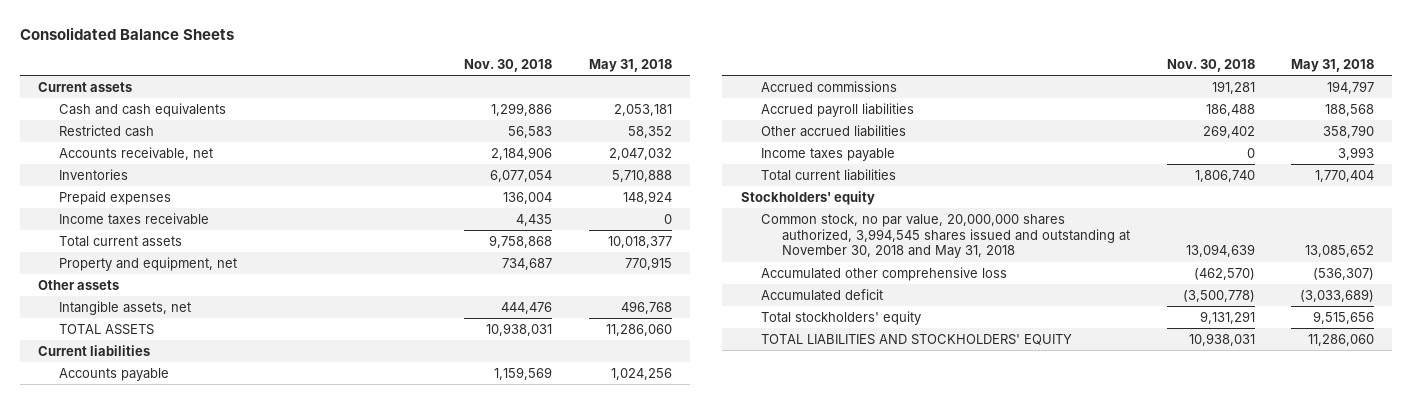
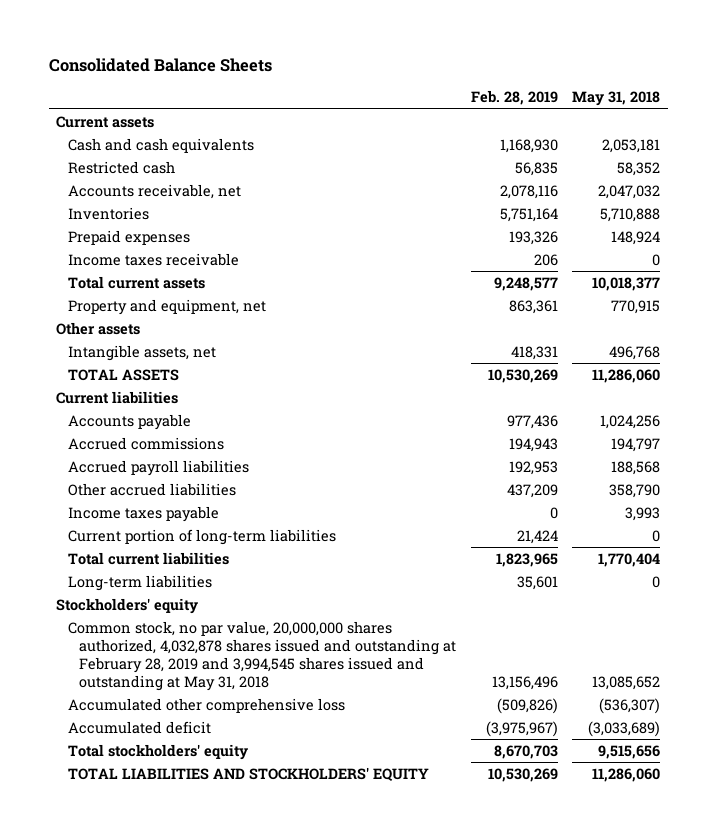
[464,58,553,72] Nov. 30, 2018 -> none
none -> [470,90,558,106] Feb. 28, 2019
none -> [67,528,336,545] Current portion of long-term liabilities
none -> [67,574,212,591] Long-term liabilities
[761,213,1130,259] Common stock, no par value, 20,000,000 shares authorized, 3,994,545 shares issued and outstanding at November 30, 2018 and May 31, 2018 -> [67,620,457,691] Common stock, no par value, 20,000,000 shares authorized, 4,032,878 shares issued and outstanding at February 28, 2019 and 3,994,545 shares issued and outstanding at May 31, 2018

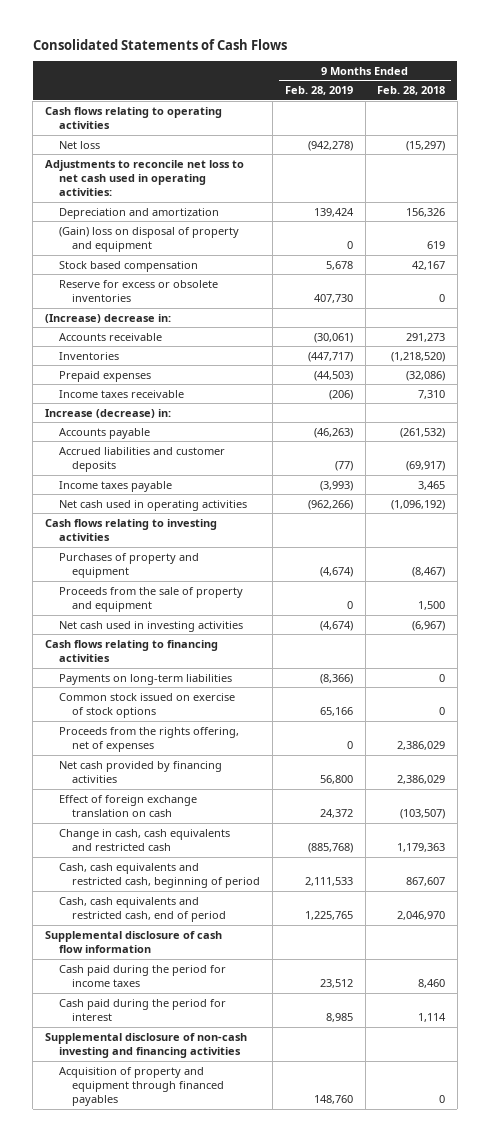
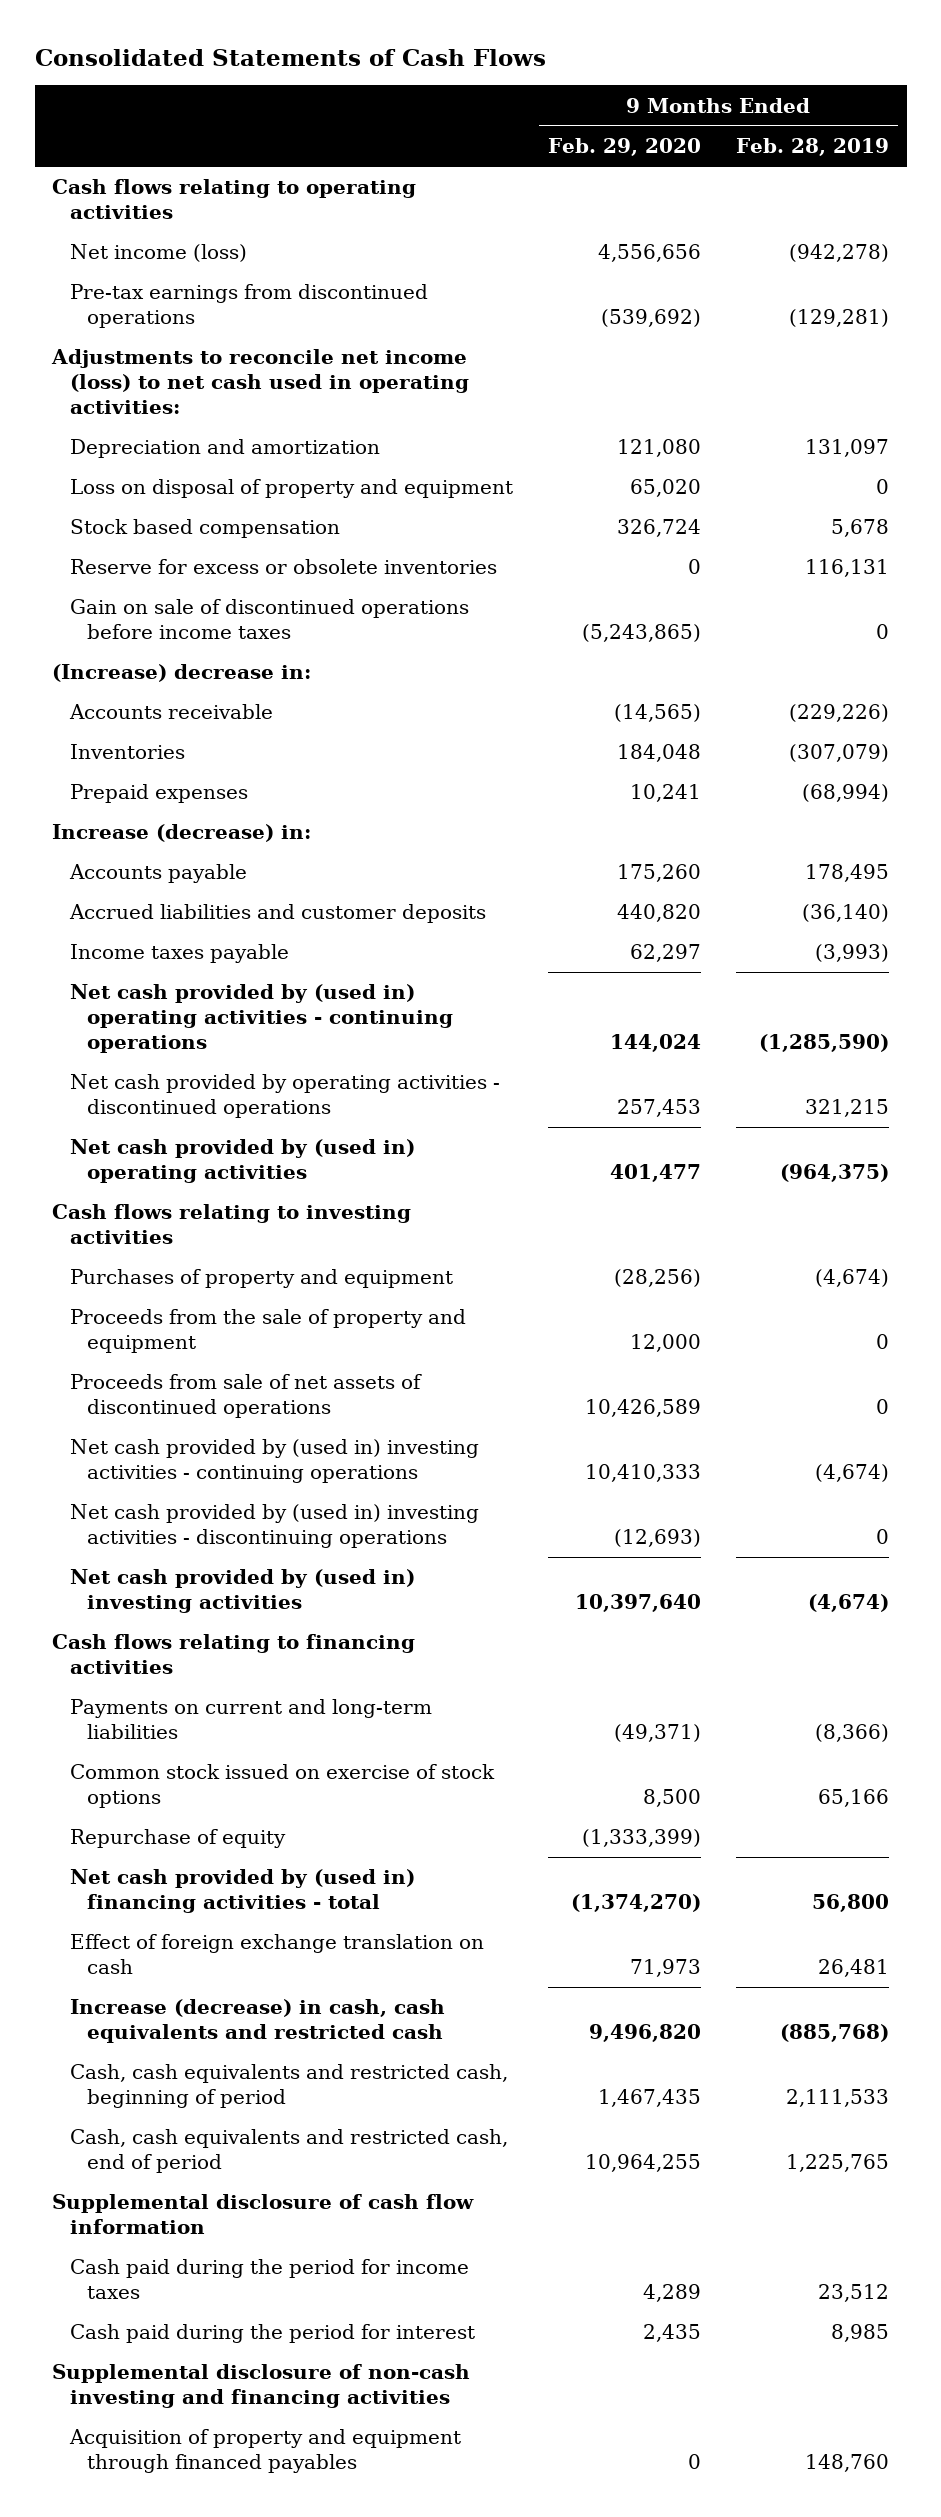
[377,86,446,96] Feb. 28, 2018 -> none
none -> [547,138,701,157] Feb. 29, 2020
[58,140,100,149] Net loss -> [69,244,247,263] Net income (loss)
none -> [69,284,428,329] Pre-tax earnings from discontinued operations
[44,159,244,197] Adjustments to reconcile net loss to net cash used in operating activities: -> [51,349,469,415] Adjustments to reconcile net income (loss) to net cash used in operating activities:
[313,207,354,217] 139,424 -> [805,439,890,458] 131,097
[58,226,239,253] (Gain) loss on disposal of property and equipment -> [69,479,513,499] Loss on disposal of property and equipment
[313,294,353,304] 407,730 -> [805,559,890,578] 116,131
none -> [69,599,469,640] Gain on sale of discontinued operations before income taxes
[58,389,184,398] Income taxes receivable -> none
[313,332,353,343] (30,061) -> [789,704,890,723] (229,226)
[307,351,353,362] (447,717) -> [789,744,890,763] (307,079)
[313,370,353,381] (44,503) -> [802,784,890,803] (68,994)
[313,427,353,438] (46,263) -> [805,864,890,883] 178,495
[334,461,353,472] (77) -> [802,904,890,923] (36,140)
none -> [69,984,453,1054] Net cash provided by (used in) operating activities - continuing operations
none -> [69,1074,500,1119] Net cash provided by operating activities - discontinued operations
[58,499,247,511] Net cash used in operating activities -> [69,1139,415,1184] Net cash provided by (used in) operating activities
[307,499,353,510] (962,266) -> [780,1164,890,1183] (964,375)
none -> [69,1374,422,1419] Proceeds from sale of net assets of discontinued operations
none -> [69,1439,479,1484] Net cash provided by (used in) investing activities - continuing operations
none -> [69,1504,479,1549] Net cash provided by (used in) investing activities - discontinuing operations
[58,620,243,632] Net cash used in investing activities -> [69,1569,415,1614] Net cash provided by (used in) investing activities
[58,673,232,685] Payments on long-term liabilities -> [69,1699,432,1740] Payments on current and long-term liabilities
[58,726,239,753] Proceeds from the rights offering, net of expenses -> none
none -> [69,1829,286,1849] Repurchase of equity
[58,760,222,784] Net cash provided by financing activities -> [69,1869,415,1914] Net cash provided by (used in) financing activities - total
[319,809,353,819] 24,372 -> [818,1959,890,1978] 26,481
[58,828,230,852] Change in cash, cash equivalents and restricted cash -> [69,1999,445,2044] Increase (decrease) in cash, cash equivalents and restricted cash

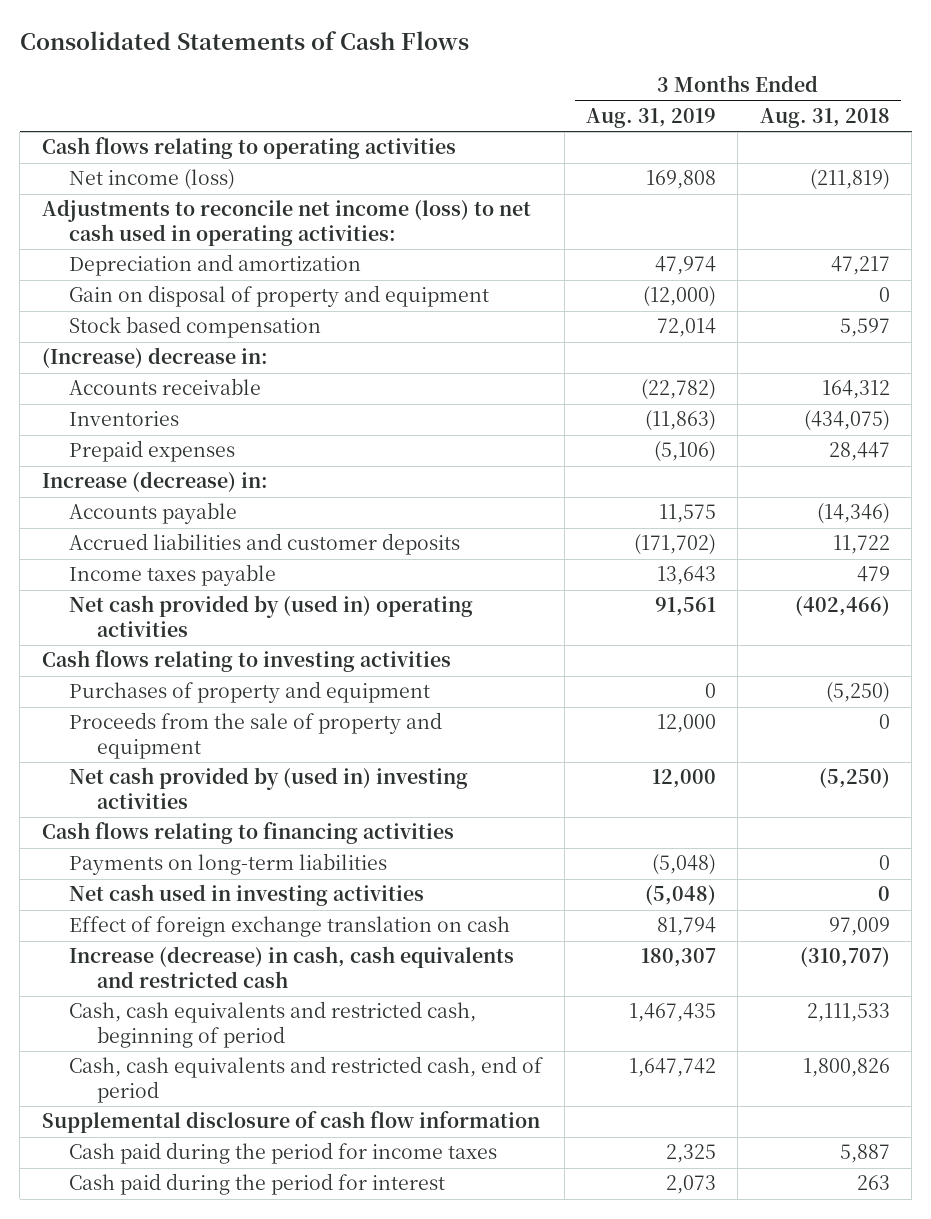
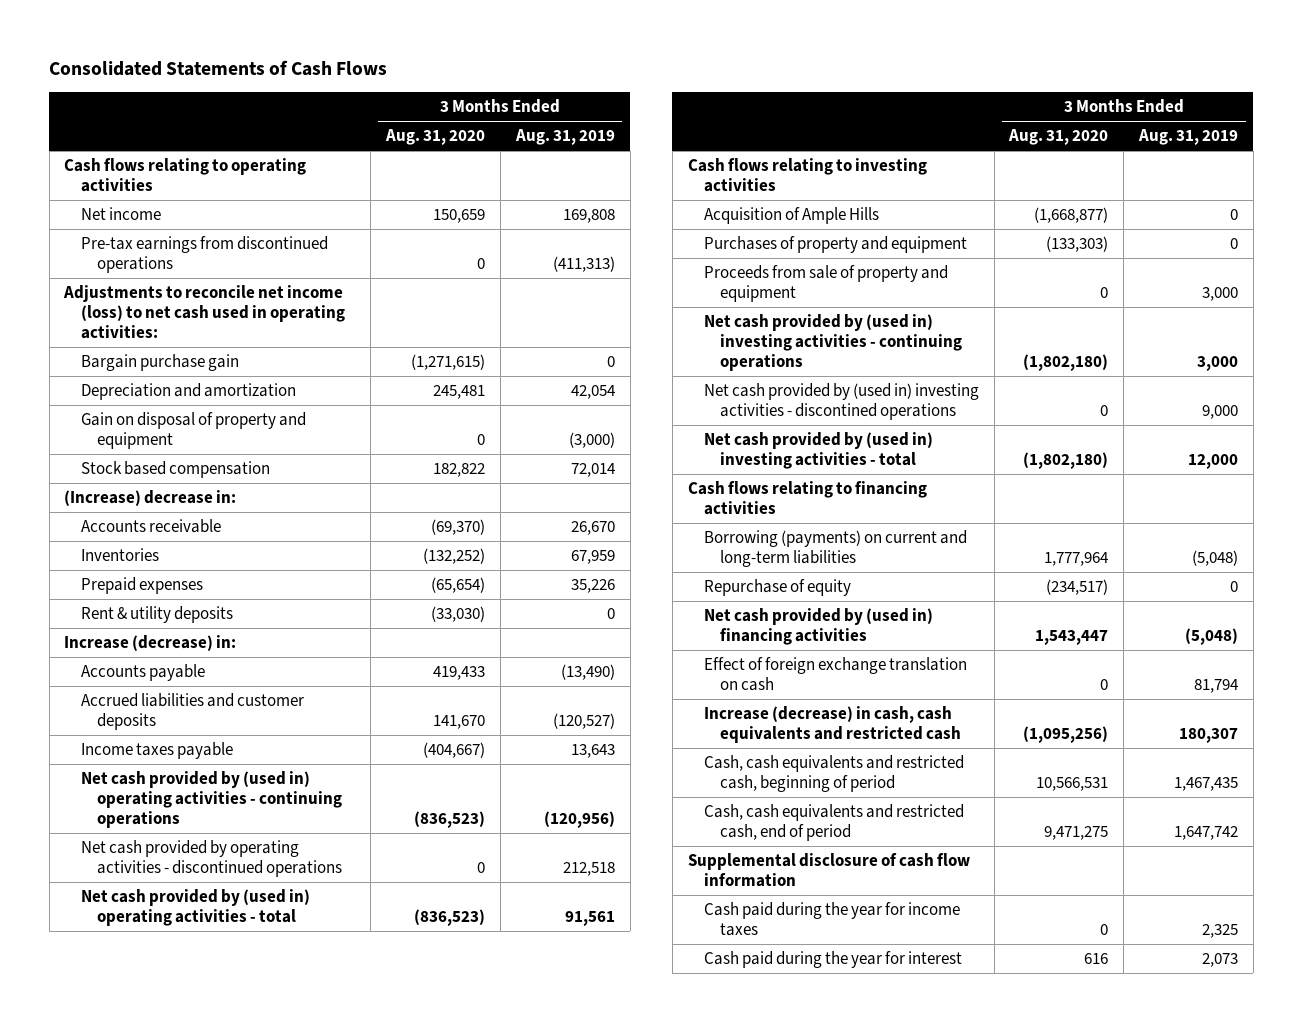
[759,107,890,128] Aug. 31, 2018 -> none
none -> [385,129,486,146] Aug. 31, 2020
[69,169,236,191] Net income (loss) -> [80,207,161,221] Net income
none -> [80,236,328,273] Pre-tax earnings from discontinued operations
none -> [80,354,239,372] Bargain purchase gain
[655,256,717,276] 47,974 -> [570,385,615,400] 42,054
[643,286,717,308] (12,000) -> [568,431,615,448] (3,000)
[641,379,717,401] (22,782) -> [570,521,615,536] 26,670
[645,410,717,432] (11,863) -> [570,550,615,565] 67,959
[654,441,717,463] (5,106) -> [570,579,615,594] 35,226
none -> [80,606,233,624] Rent & utility deposits
[659,504,717,524] 11,575 -> [560,664,615,681] (13,490)
[634,534,717,556] (171,702) -> [552,712,615,729] (120,527)
none -> [80,771,342,828] Net cash provided by (used in) operating activities - continuing operations
none -> [80,840,342,877] Net cash provided by operating activities - discontinued operations
[69,595,474,637] Net cash provided by (used in) operating activities -> [80,889,310,926] Net cash provided by (used in) operating activities - total
none -> [703,207,879,225] Acquisition of Ample Hills
[69,712,443,759] Proceeds from the sale of property and equipment -> [703,265,948,302] Proceeds from sale of property and equipment
[657,714,717,734] 12,000 -> [1201,286,1238,301] 3,000
none -> [703,314,962,371] Net cash provided by (used in) investing activities - continuing operations
none -> [703,383,979,420] Net cash provided by (used in) investing activities - discontined operations
[69,767,469,809] Net cash provided by (used in) investing activities -> [703,432,933,469] Net cash provided by (used in) investing activities - total
[69,853,388,876] Payments on long-term liabilities -> [703,530,967,567] Borrowing (payments) on current and long-term liabilities
none -> [703,579,851,597] Repurchase of equity
[69,884,425,907] Net cash used in investing activities -> [703,608,933,645] Net cash provided by (used in) financing activities
[69,1142,498,1165] Cash paid during the period for income taxes -> [703,902,960,936] Cash paid during the year for income taxes
[69,1173,446,1196] Cash paid during the period for interest -> [703,951,962,969] Cash paid during the year for interest

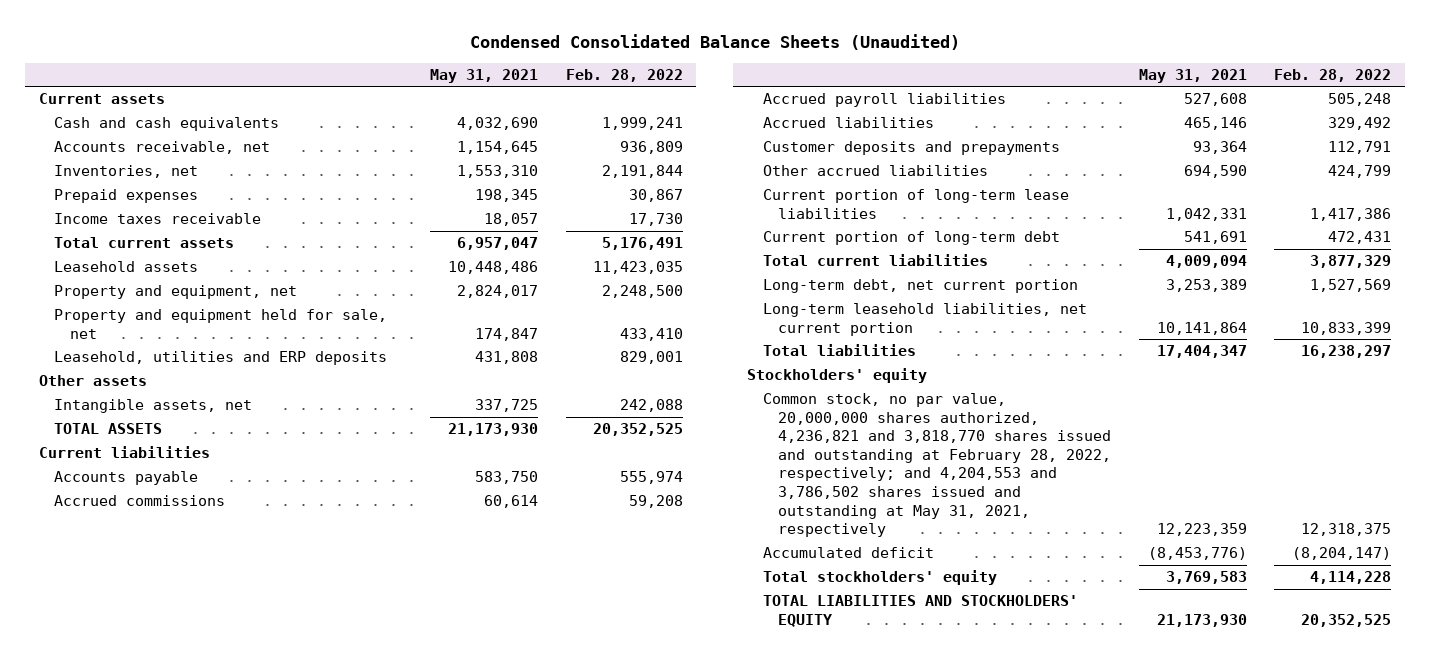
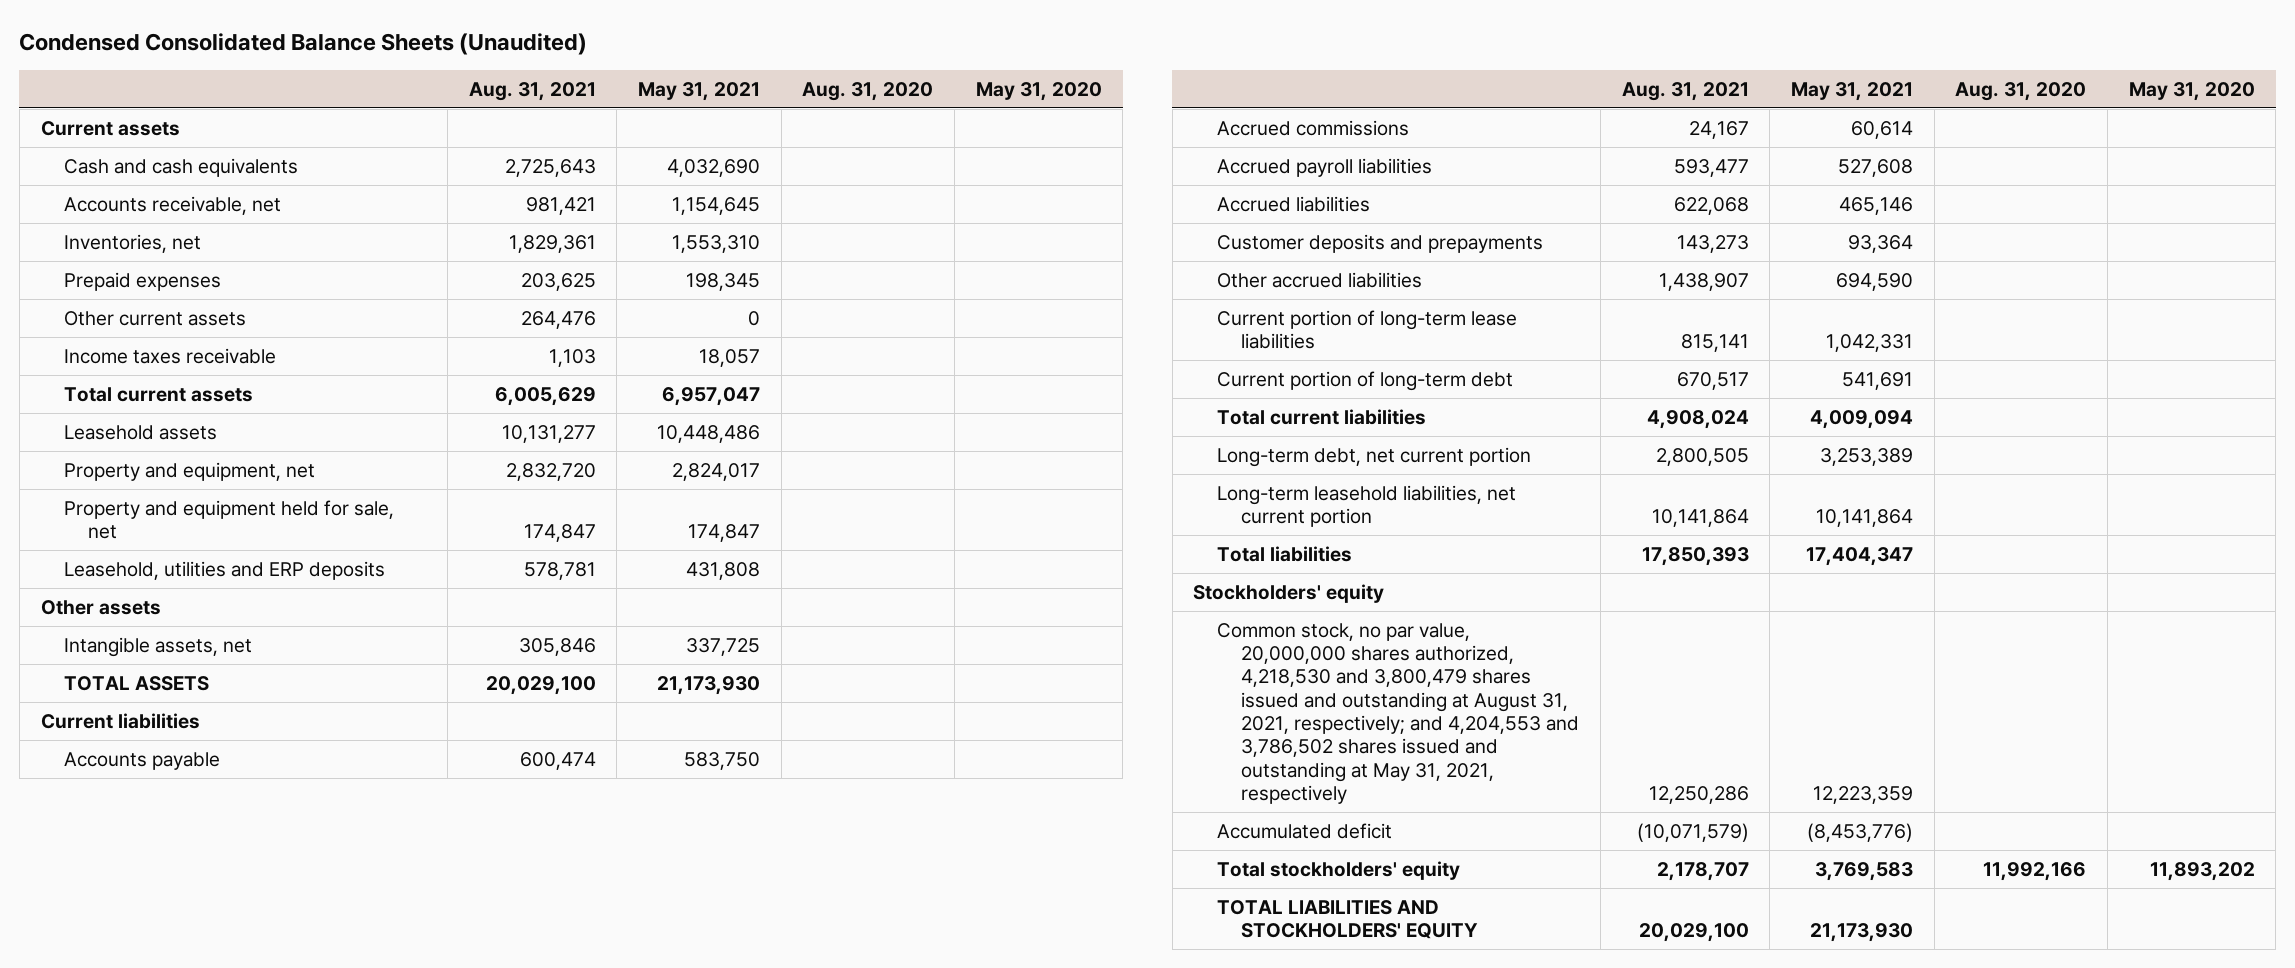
[565,69,683,83] Feb. 28, 2022 -> none
none -> [468,81,596,101] Aug. 31, 2021
none -> [802,81,934,101] Aug. 31, 2020
none -> [975,81,1102,101] May 31, 2020
none -> [64,310,247,326] Other current assets
[762,393,1112,538] Common stock, no par value, 20,000,000 shares authorized, 4,236,821 and 3,818,770 shares issued and outstanding at February 28, 2022, respectively; and 4,204,553 and 3,786,502 shares issued and outstanding at May 31, 2021, respectively -> [1217,622,1580,804] Common stock, no par value, 20,000,000 shares authorized, 4,218,530 and 3,800,479 shares issued and outstanding at August 31, 2021, respectively; and 4,204,553 and 3,786,502 shares issued and outstanding at May 31, 2021, respectively

